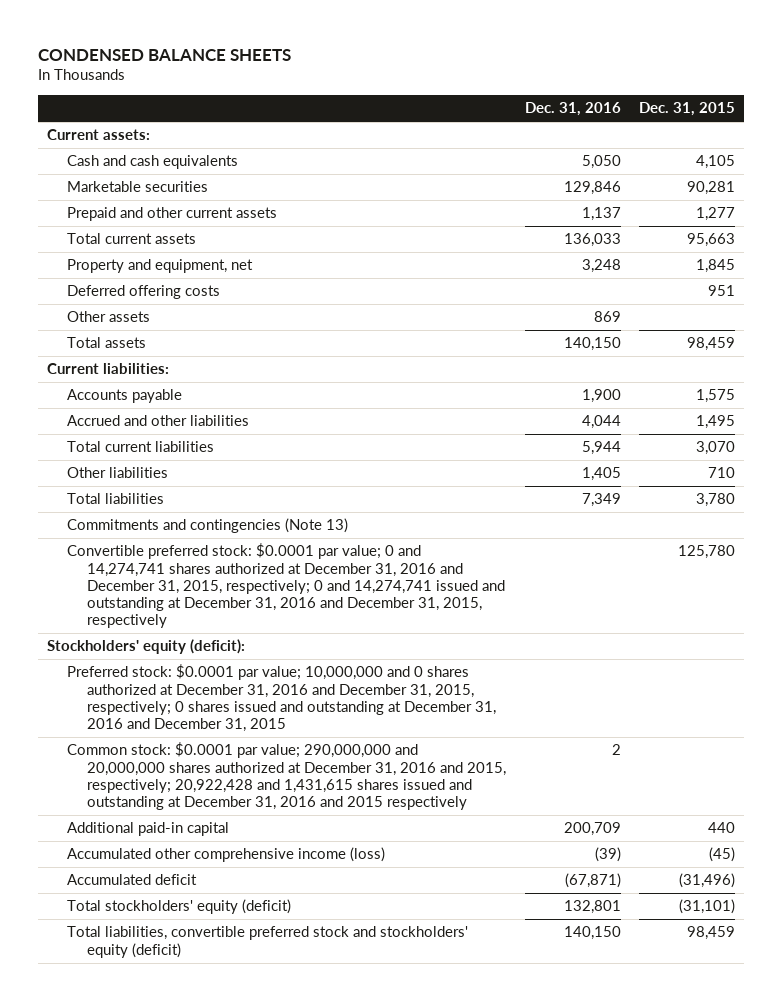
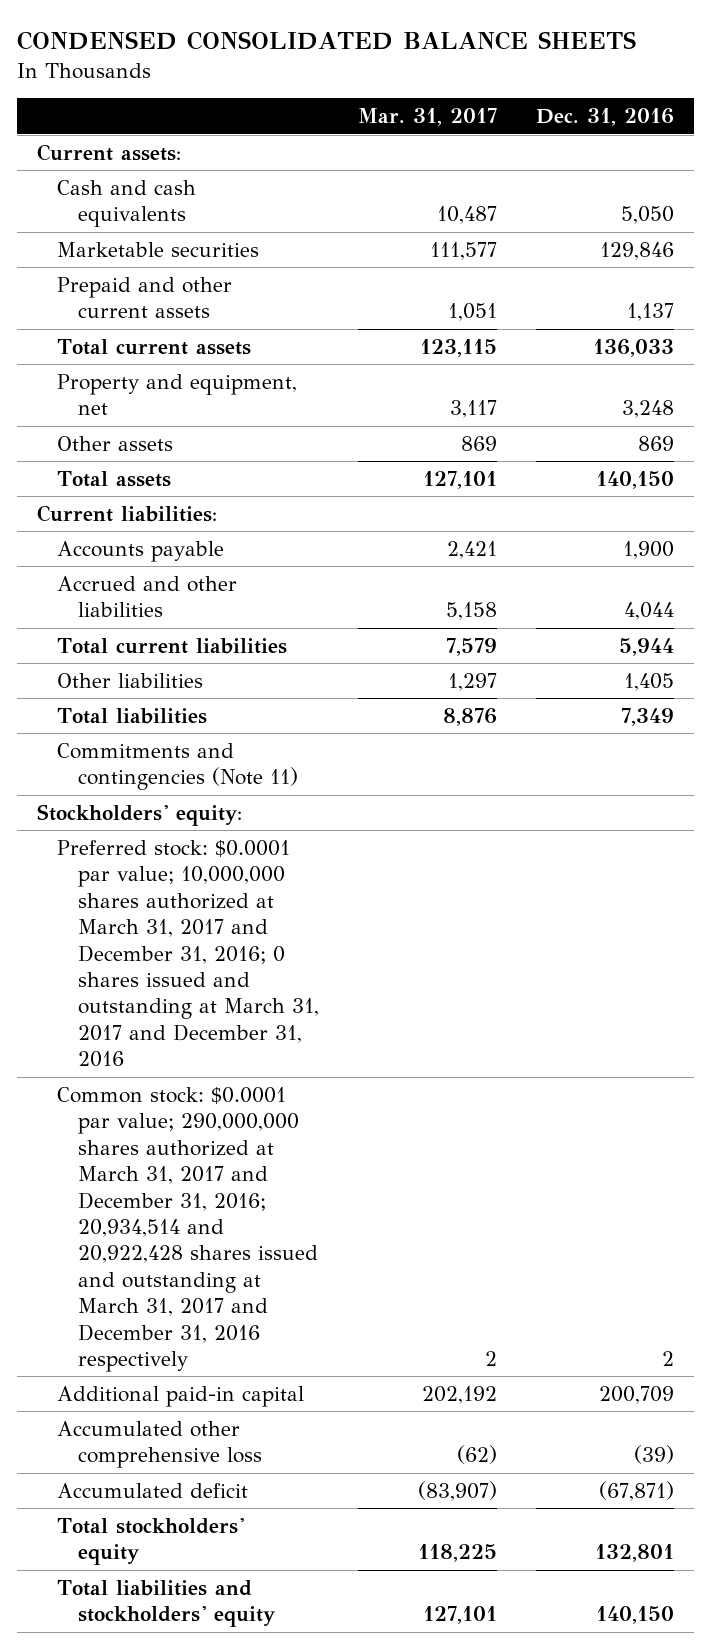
[37,48,291,61] CONDENSED BALANCE SHEETS -> [17,31,637,51] CONDENSED CONSOLIDATED BALANCE SHEETS
[638,102,735,117] Dec. 31, 2015 -> none
none -> [357,108,497,127] Mar. 31, 2017
[67,285,221,300] Deferred offering costs -> none
[67,543,506,629] Convertible preferred stock: $0.0001 par value; 0 and 14,274,741 shares authorized at December 31, 2016 and December 31, 2015, respectively; 0 and 14,274,741 issued and outstanding at December 31, 2016 and December 31, 2015, respectively -> none
[67,518,349,534] Commitments and contingencies (Note 13) -> [57,742,298,791] Commitments and contingencies (Note 11)
[47,639,246,655] Stockholders' equity (deficit): -> [36,803,242,826] Stockholders' equity:
[67,664,497,733] Preferred stock: $0.0001 par value; 10,000,000 and 0 shares authorized at December 31, 2016 and December 31, 2015, respectively; 0 shares issued and outstanding at December 31, 2016 and December 31, 2015 -> [57,839,319,1068] Preferred stock: $0.0001 par value; 10,000,000 shares authorized at March 31, 2017 and December 31, 2016; 0 shares issued and outstanding at March 31, 2017 and December 31, 2016
[67,742,507,811] Common stock: $0.0001 par value; 290,000,000 and 20,000,000 shares authorized at December 31, 2016 and 2015, respectively; 20,922,428 and 1,431,615 shares issued and outstanding at December 31, 2016 and 2015 respectively -> [57,1086,318,1372] Common stock: $0.0001 par value; 290,000,000 shares authorized at March 31, 2017 and December 31, 2016; 20,934,514 and 20,922,428 shares issued and outstanding at March 31, 2017 and December 31, 2016 respectively
[67,847,386,863] Accumulated other comprehensive income (loss) -> [57,1420,262,1469] Accumulated other comprehensive loss
[67,899,292,915] Total stockholders' equity (deficit) -> [57,1517,245,1566] Total stockholders' equity
[67,926,469,958] Total liabilities, convertible preferred stock and stockholders' equity (deficit) -> [57,1579,275,1628] Total liabilities and stockholders' equity

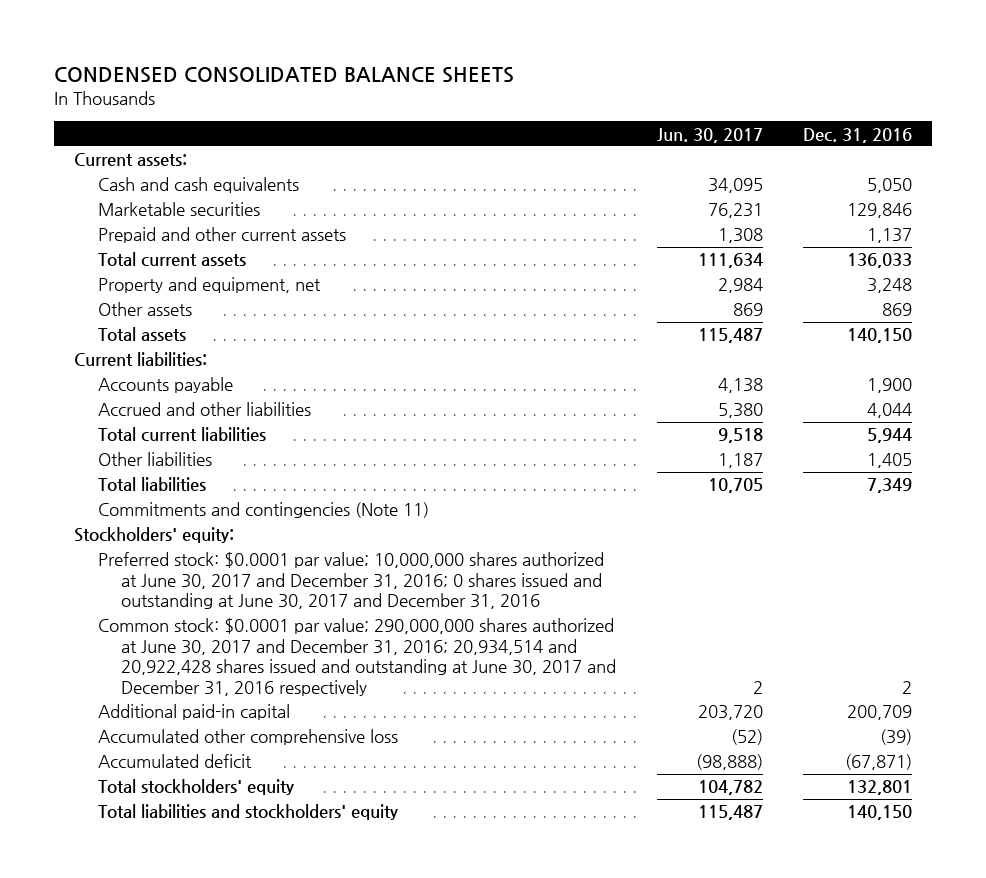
[357,108,497,127] Mar. 31, 2017 -> none
none -> [656,127,763,143] Jun. 30, 2017
[57,839,319,1068] Preferred stock: $0.0001 par value; 10,000,000 shares authorized at March 31, 2017 and December 31, 2016; 0 shares issued and outstanding at March 31, 2017 and December 31, 2016 -> [97,552,604,610] Preferred stock: $0.0001 par value; 10,000,000 shares authorized at June 30, 2017 and December 31, 2016; 0 shares issued and outstanding at June 30, 2017 and December 31, 2016
[57,1086,318,1372] Common stock: $0.0001 par value; 290,000,000 shares authorized at March 31, 2017 and December 31, 2016; 20,934,514 and 20,922,428 shares issued and outstanding at March 31, 2017 and December 31, 2016 respectively -> [97,618,617,696] Common stock: $0.0001 par value; 290,000,000 shares authorized at June 30, 2017 and December 31, 2016; 20,934,514 and 20,922,428 shares issued and outstanding at June 30, 2017 and December 31, 2016 respectively

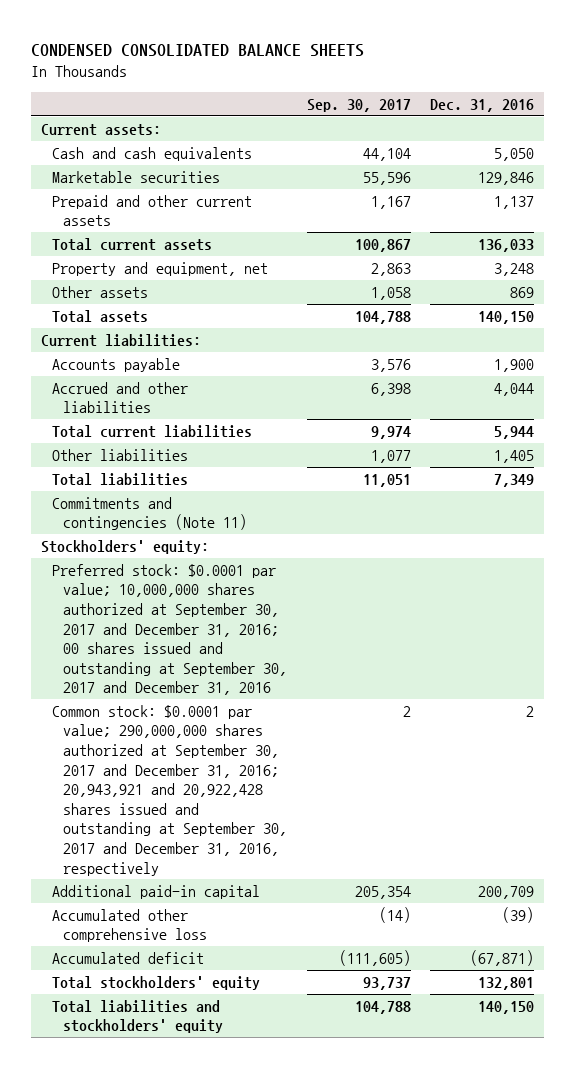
[656,127,763,143] Jun. 30, 2017 -> none
none -> [306,98,411,112] Sep. 30, 2017
[97,552,604,610] Preferred stock: $0.0001 par value; 10,000,000 shares authorized at June 30, 2017 and December 31, 2016; 0 shares issued and outstanding at June 30, 2017 and December 31, 2016 -> [52,563,288,696] Preferred stock: $0.0001 par value; 10,000,000 shares authorized at September 30, 2017 and December 31, 2016; 00 shares issued and outstanding at September 30, 2017 and December 31, 2016
[97,618,617,696] Common stock: $0.0001 par value; 290,000,000 shares authorized at June 30, 2017 and December 31, 2016; 20,934,514 and 20,922,428 shares issued and outstanding at June 30, 2017 and December 31, 2016 respectively -> [52,704,288,876] Common stock: $0.0001 par value; 290,000,000 shares authorized at September 30, 2017 and December 31, 2016; 20,943,921 and 20,922,428 shares issued and outstanding at September 30, 2017 and December 31, 2016, respectively

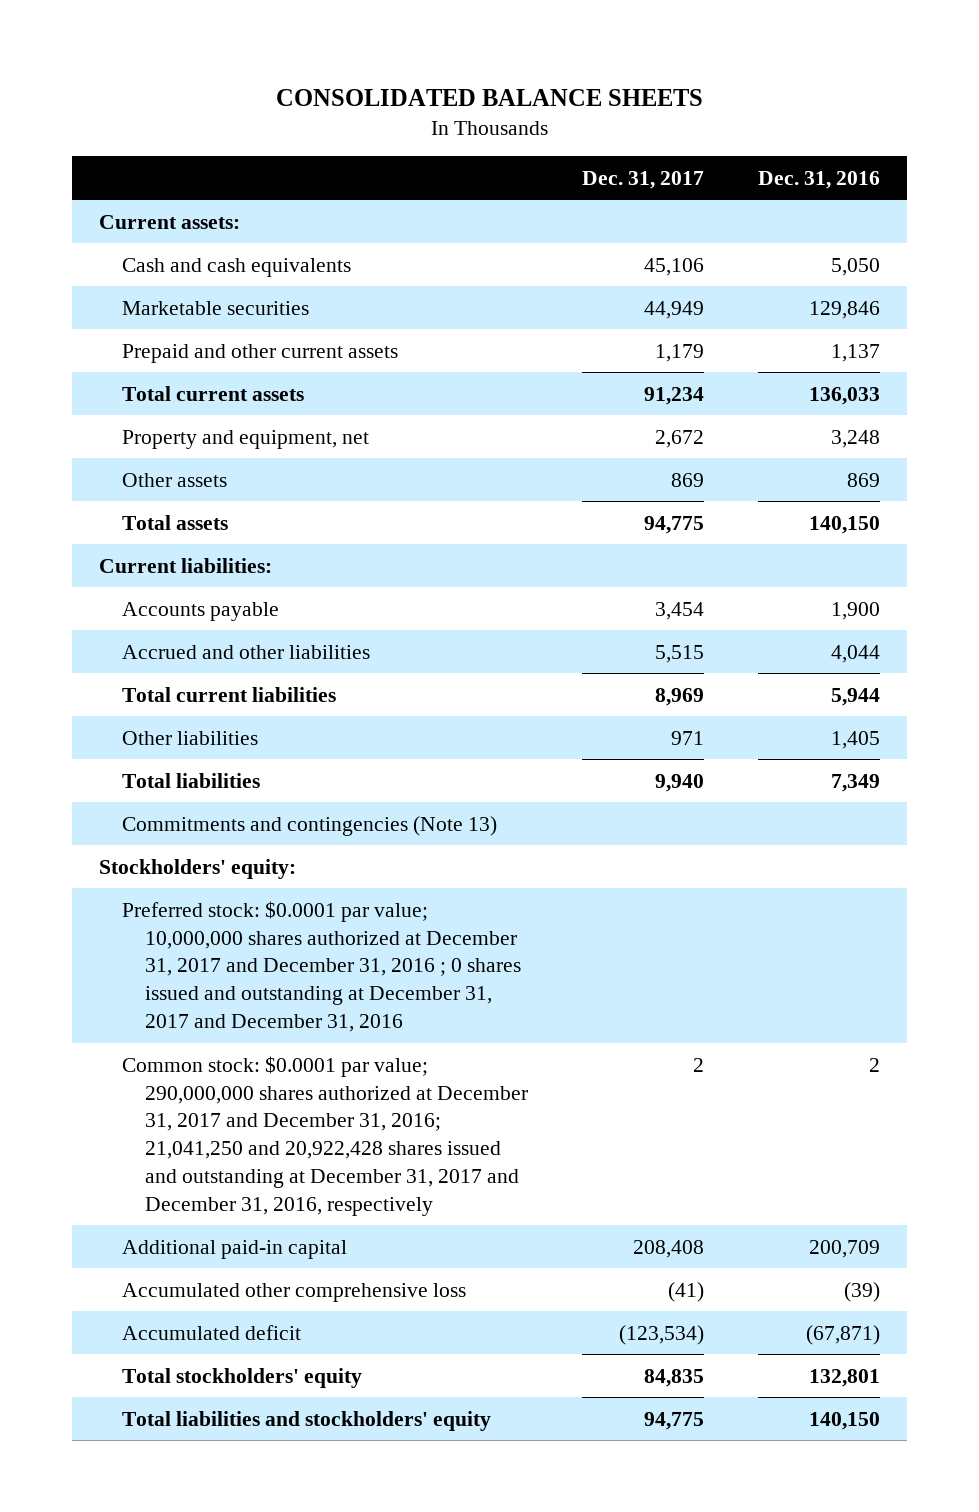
[31,44,365,58] CONDENSED CONSOLIDATED BALANCE SHEETS -> [275,88,703,106] CONSOLIDATED BALANCE SHEETS
[306,98,411,112] Sep. 30, 2017 -> none
none -> [581,170,704,189] Dec. 31, 2017
[52,496,248,531] Commitments and contingencies (Note 11) -> [121,815,497,836] Commitments and contingencies (Note 13)
[52,563,288,696] Preferred stock: $0.0001 par value; 10,000,000 shares authorized at September 30, 2017 and December 31, 2016; 00 shares issued and outstanding at September 30, 2017 and December 31, 2016 -> [121,900,521,1032] Preferred stock: $0.0001 par value; 10,000,000 shares authorized at December 31, 2017 and December 31, 2016 ; 0 shares issued and outstanding at December 31, 2017 and December 31, 2016
[52,704,288,876] Common stock: $0.0001 par value; 290,000,000 shares authorized at September 30, 2017 and December 31, 2016; 20,943,921 and 20,922,428 shares issued and outstanding at September 30, 2017 and December 31, 2016, respectively -> [121,1055,528,1216] Common stock: $0.0001 par value; 290,000,000 shares authorized at December 31, 2017 and December 31, 2016; 21,041,250 and 20,922,428 shares issued and outstanding at December 31, 2017 and December 31, 2016, respectively

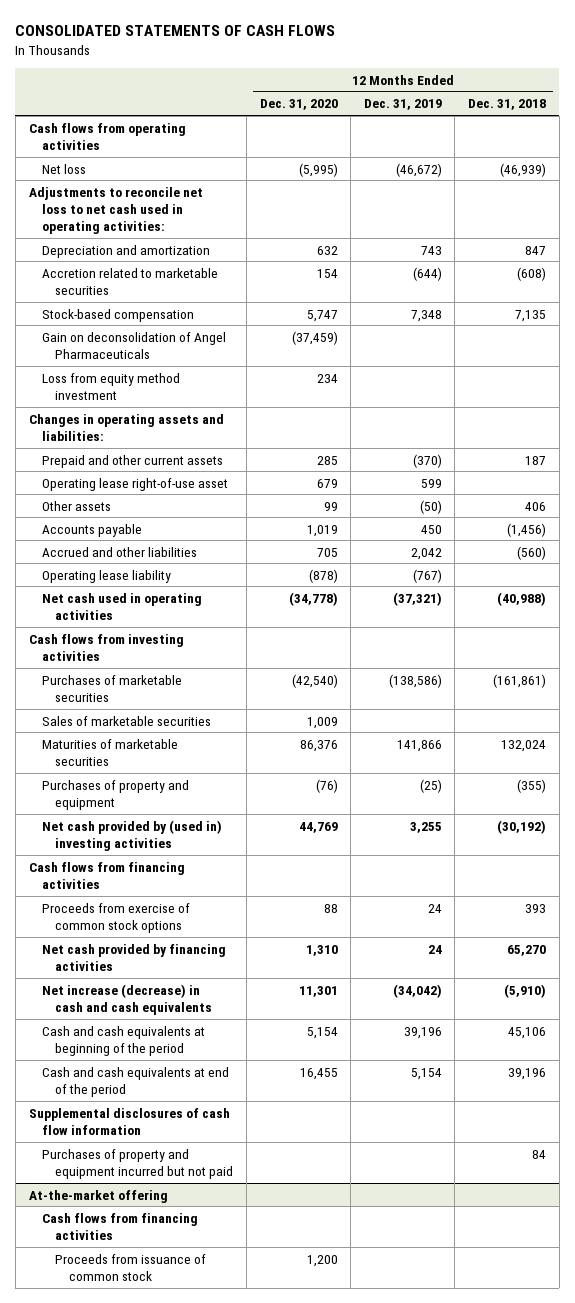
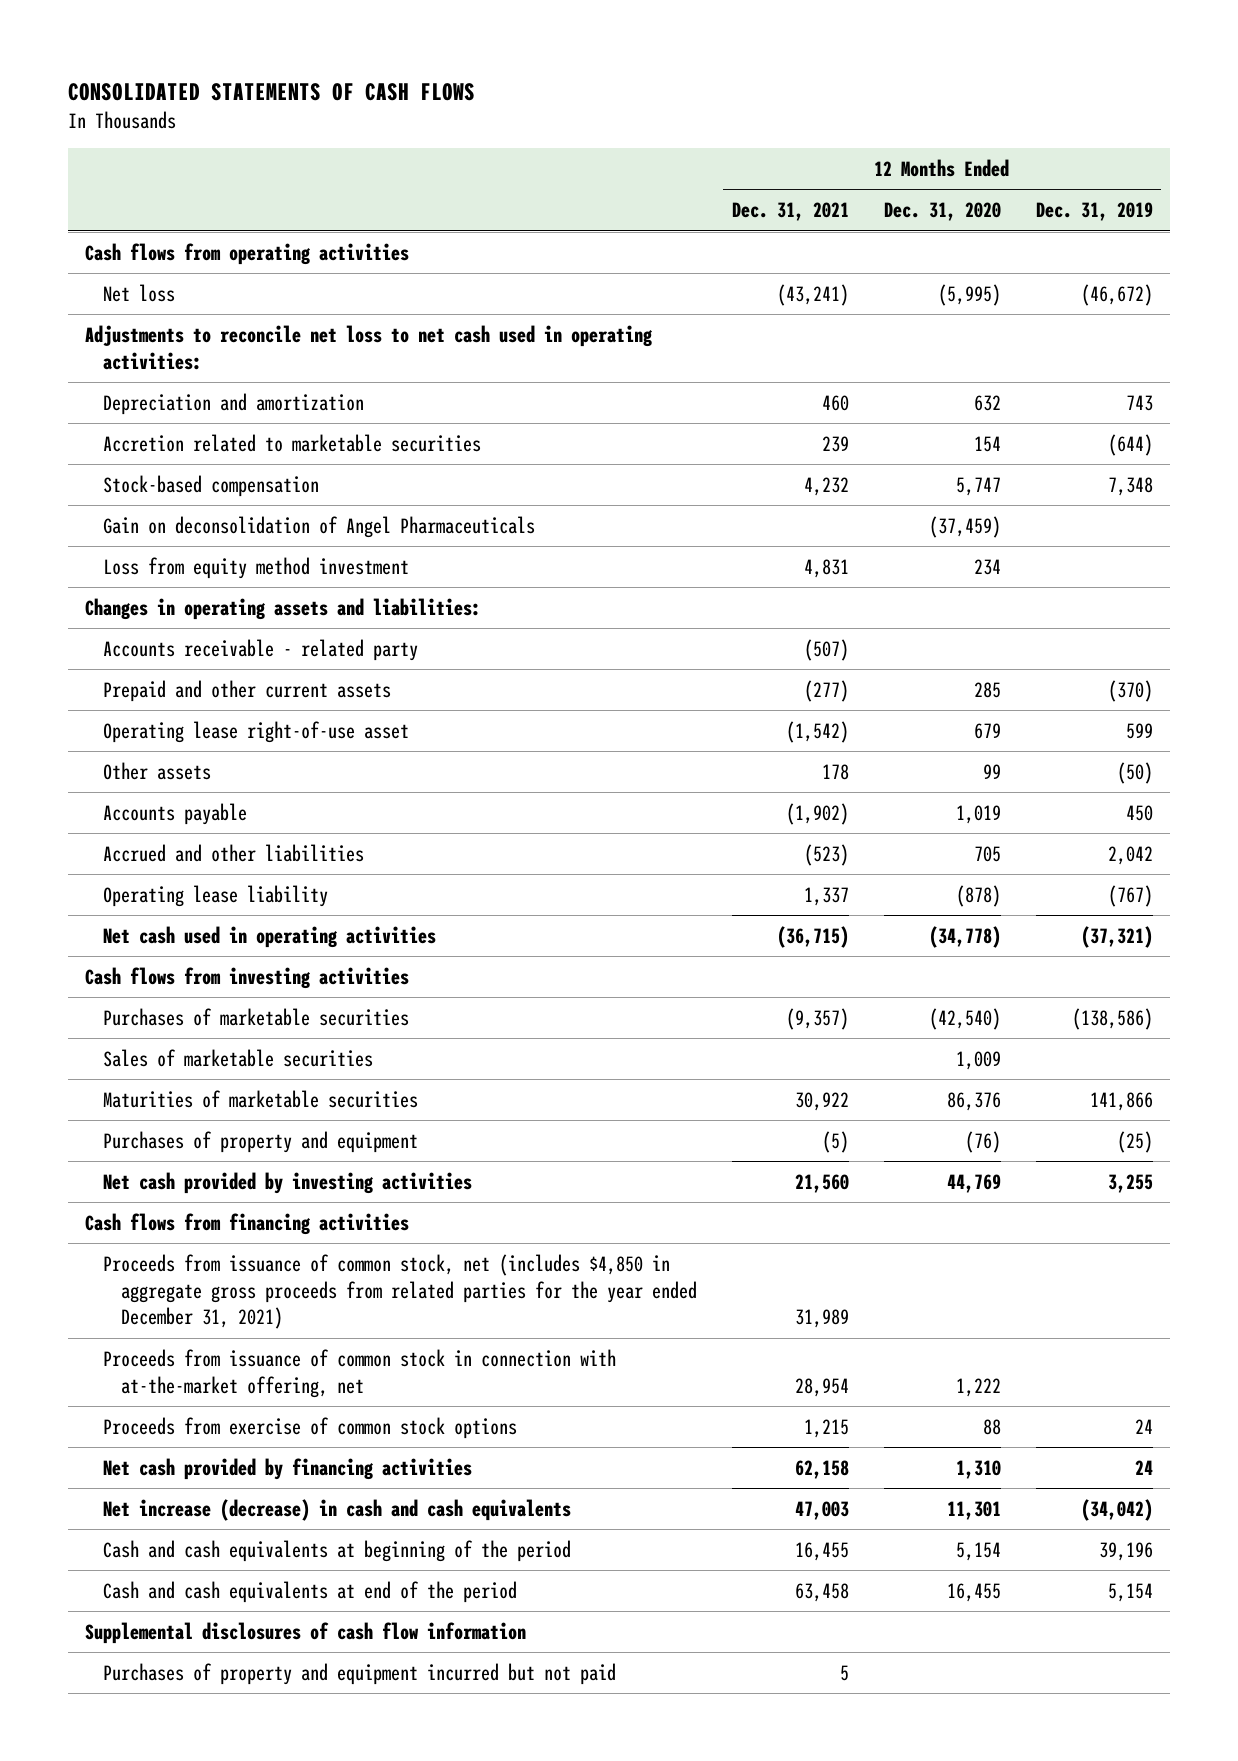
[468,99,547,111] Dec. 31, 2018 -> none
none -> [731,202,849,222] Dec. 31, 2021
none -> [102,638,418,661] Accounts receivable - related party
[41,819,222,851] Net cash provided by (used in) investing activities -> [102,1171,472,1194] Net cash provided by investing activities
none -> [102,1253,697,1330] Proceeds from issuance of common stock, net (includes $4,850 in aggregate gross proceeds from related parties for the year ended December 31, 2021)
none -> [102,1348,616,1398] Proceeds from issuance of common stock in connection with at-the-market offering, net
[28,1189,168,1203] At-the-market offering -> none
[41,1212,198,1240] Cash flows from financing activities -> none
[55,1253,207,1281] Proceeds from issuance of common stock -> none

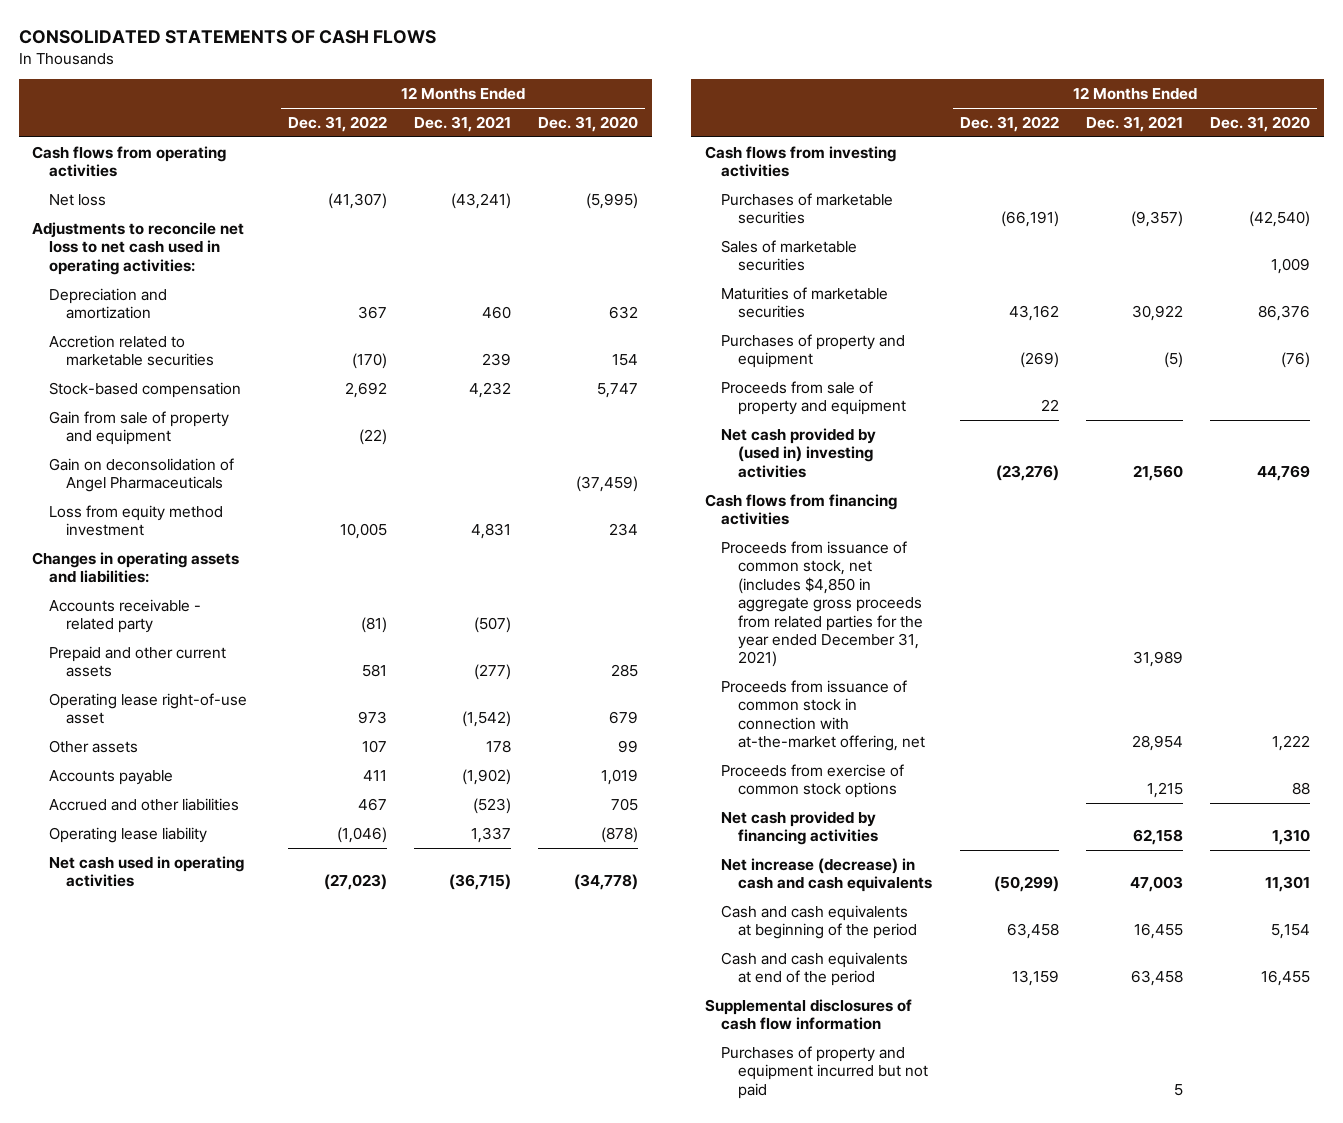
[1035,202,1153,222] Dec. 31, 2019 -> none
none -> [287,115,387,132] Dec. 31, 2022
none -> [49,410,230,446] Gain from sale of property and equipment
none -> [721,380,907,416] Proceeds from sale of property and equipment
[102,1171,472,1194] Net cash provided by investing activities -> [721,427,877,478] Net cash provided by (used in) investing activities

